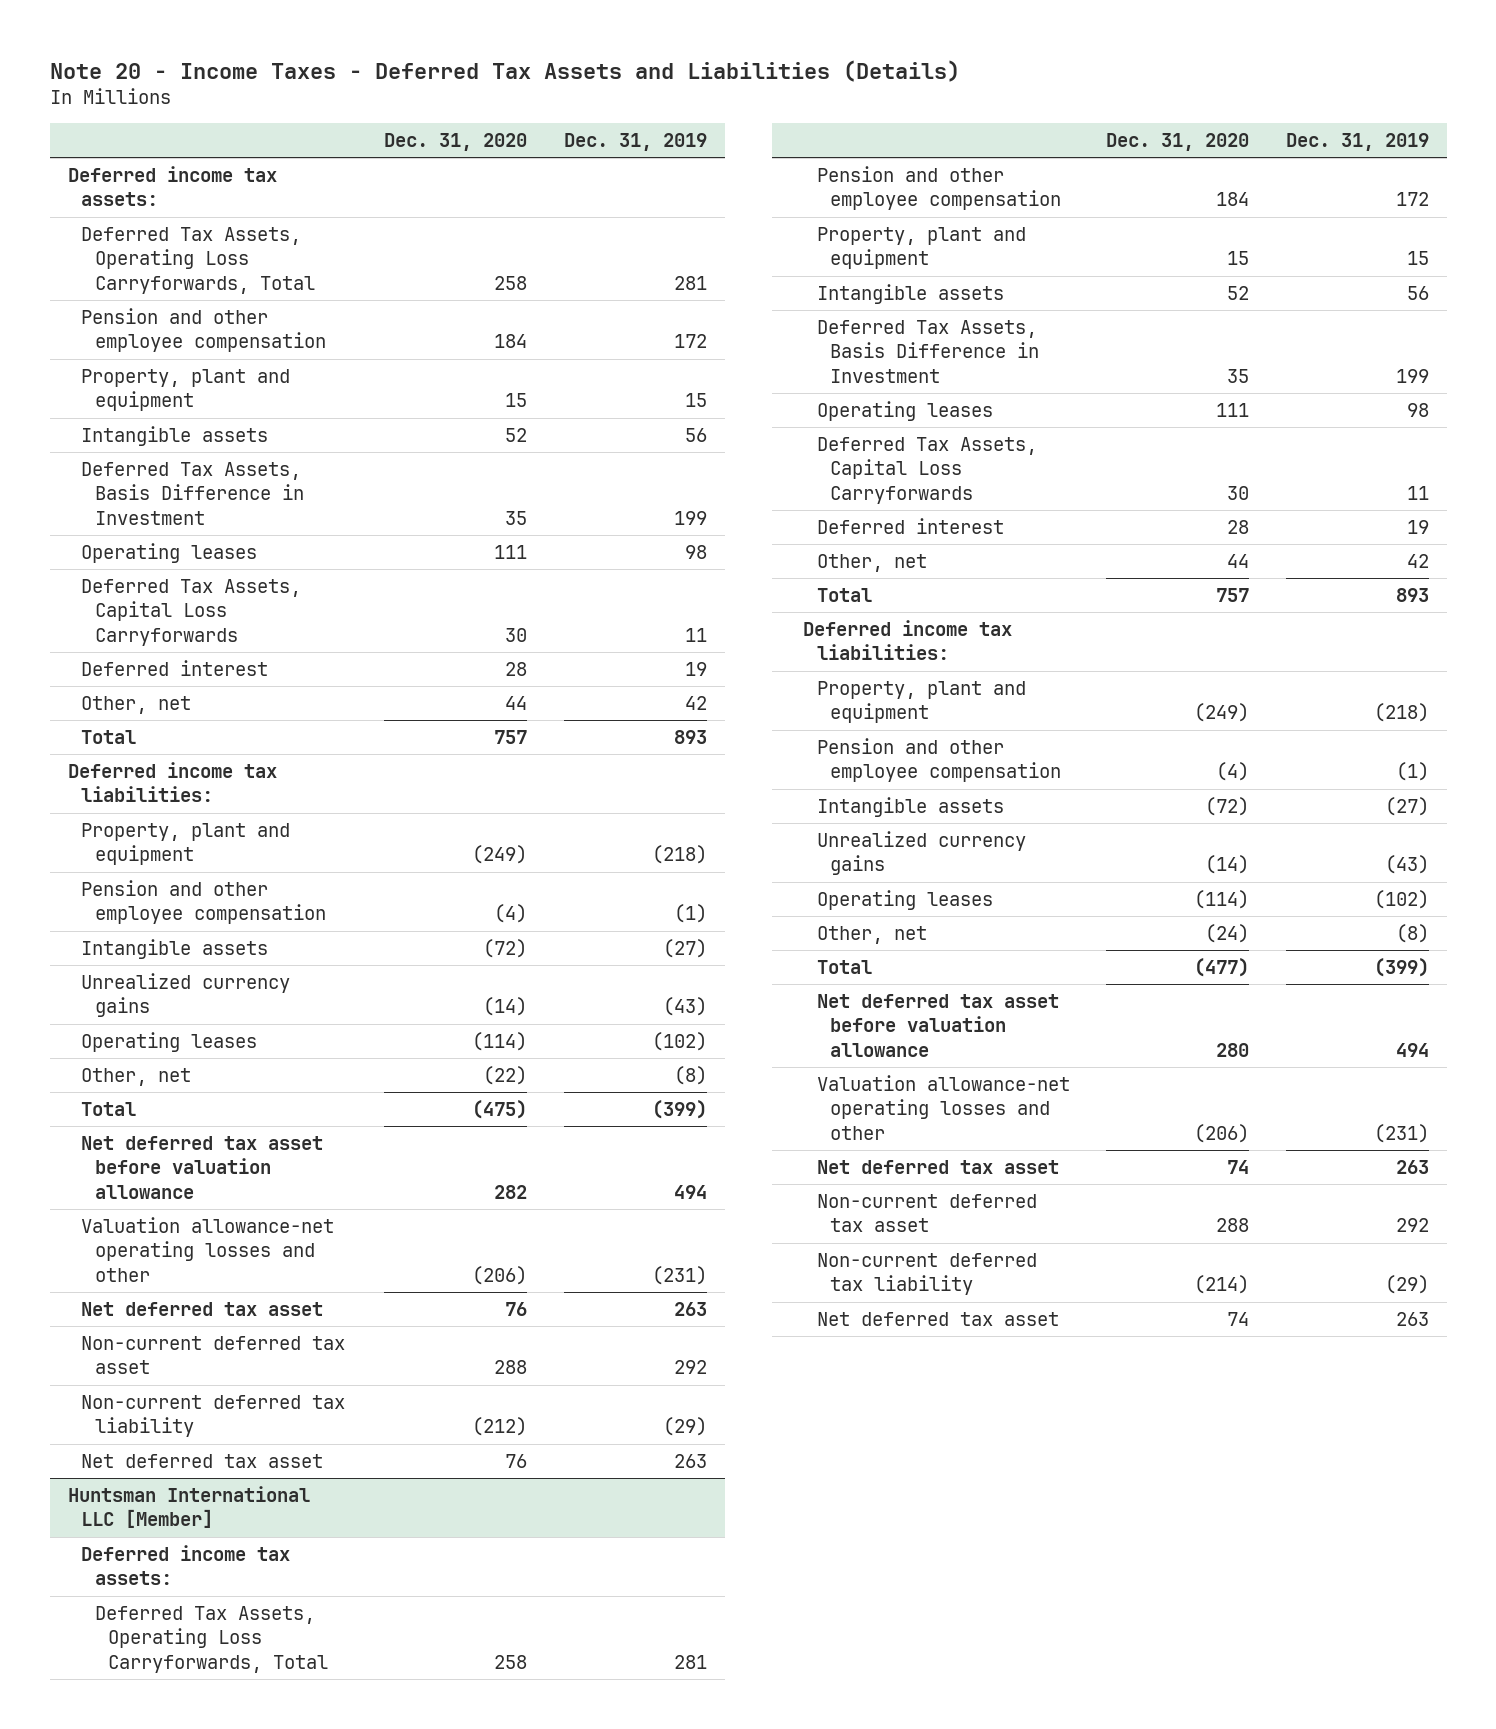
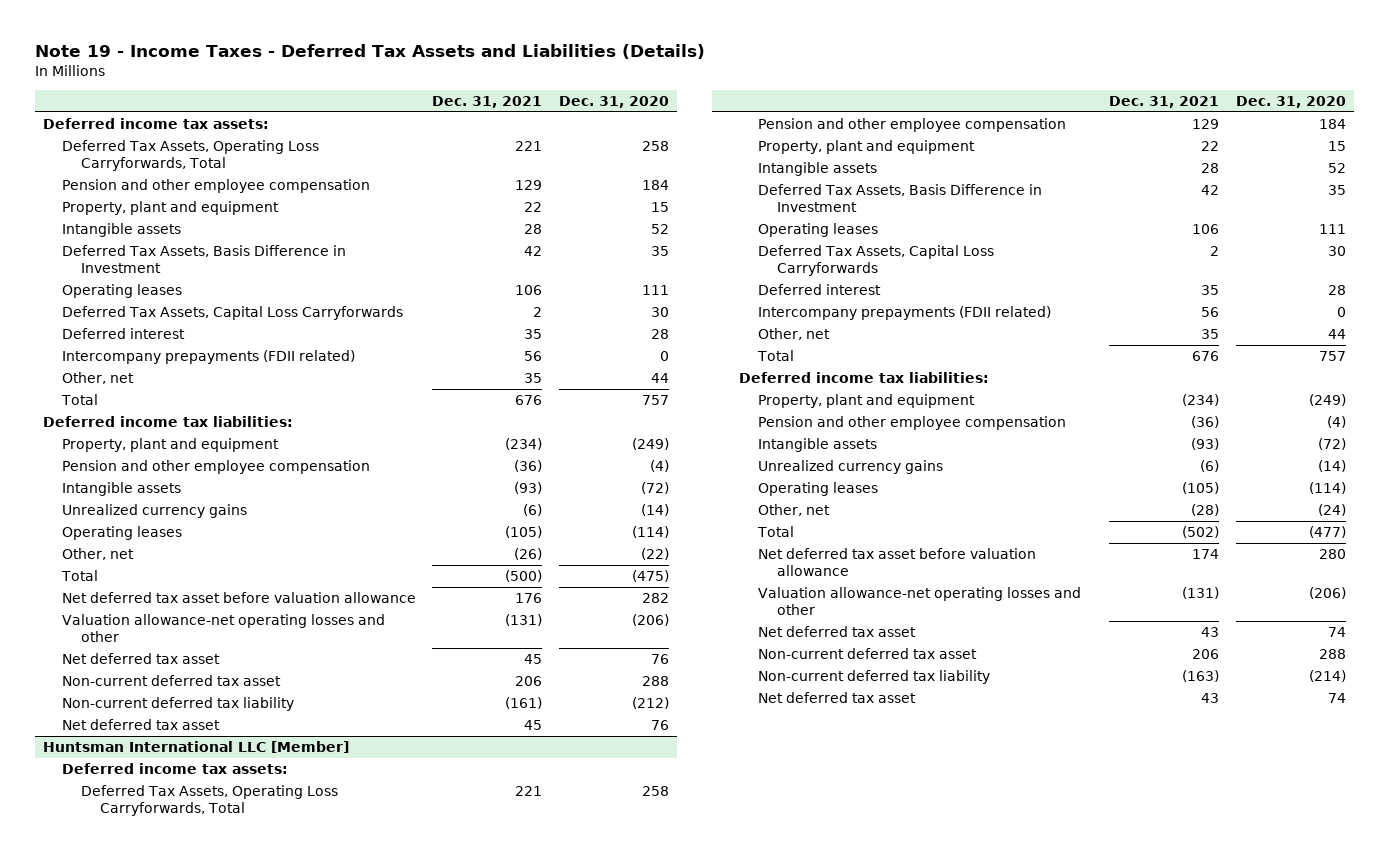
[49,59,960,82] Note 20 - Income Taxes - Deferred Tax Assets and Liabilities (Details) -> [34,43,705,59] Note 19 - Income Taxes - Deferred Tax Assets and Liabilities (Details)
[563,132,707,151] Dec. 31, 2019 -> none
none -> [432,96,543,109] Dec. 31, 2021
none -> [61,350,355,365] Intercompany prepayments (FDII related)
none -> [757,306,1051,321] Intercompany prepayments (FDII related)

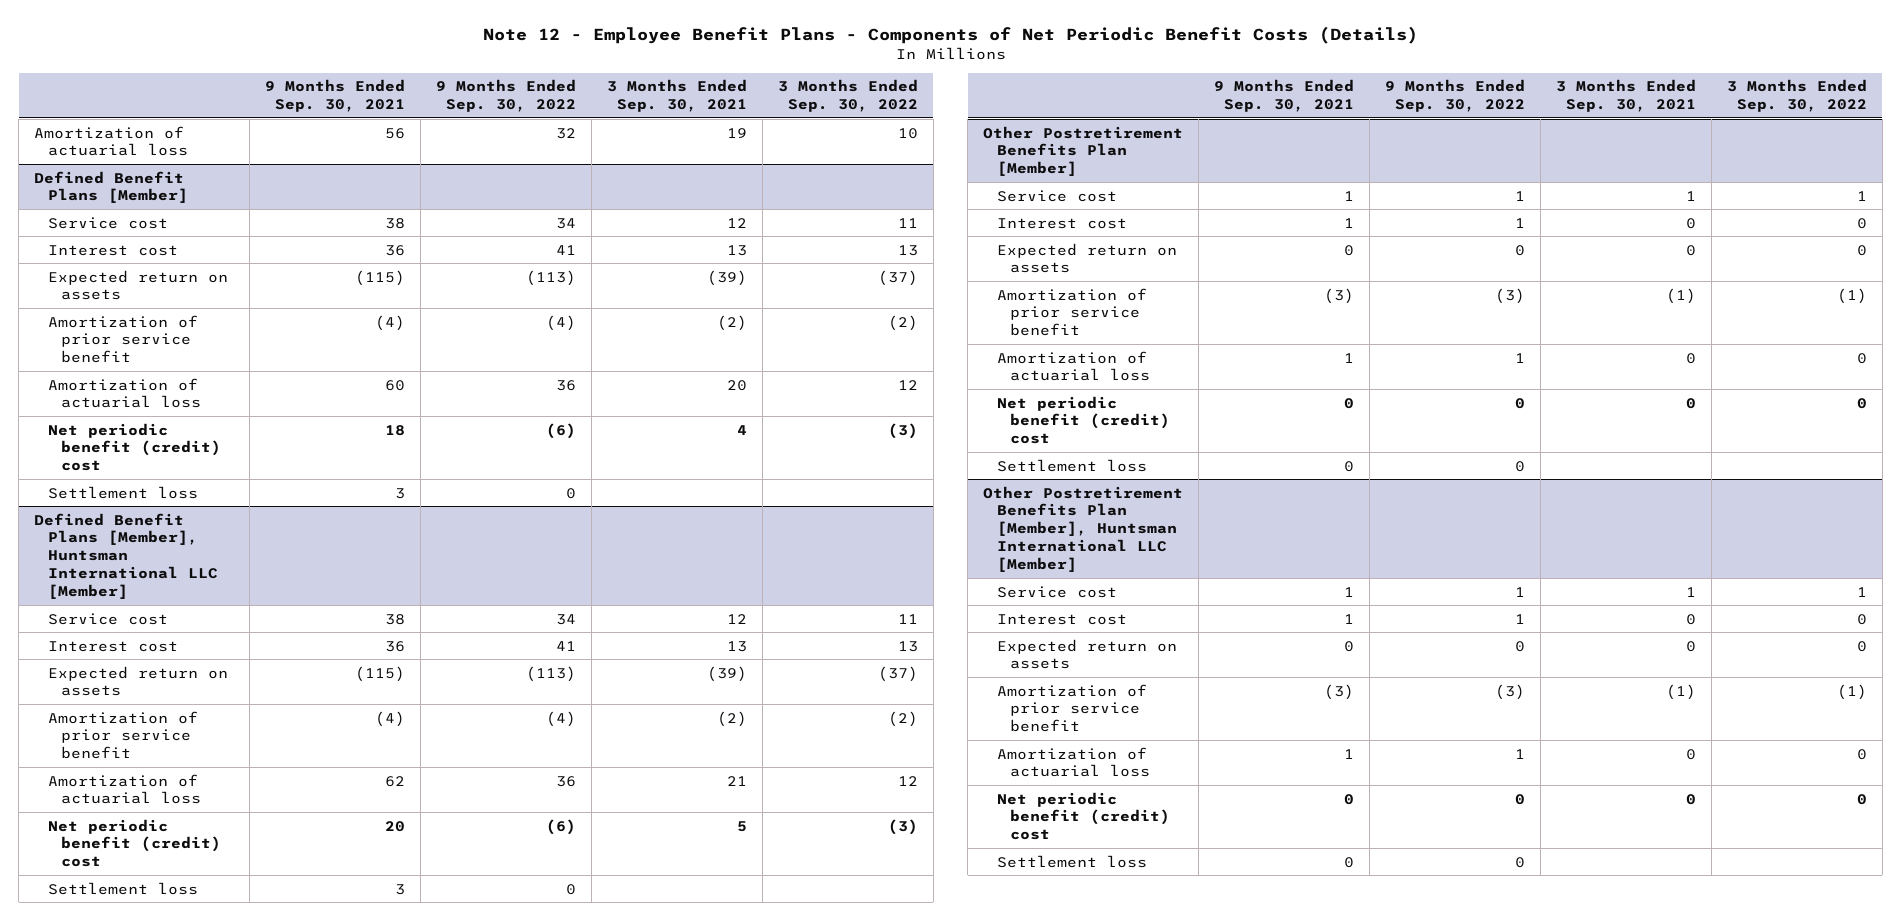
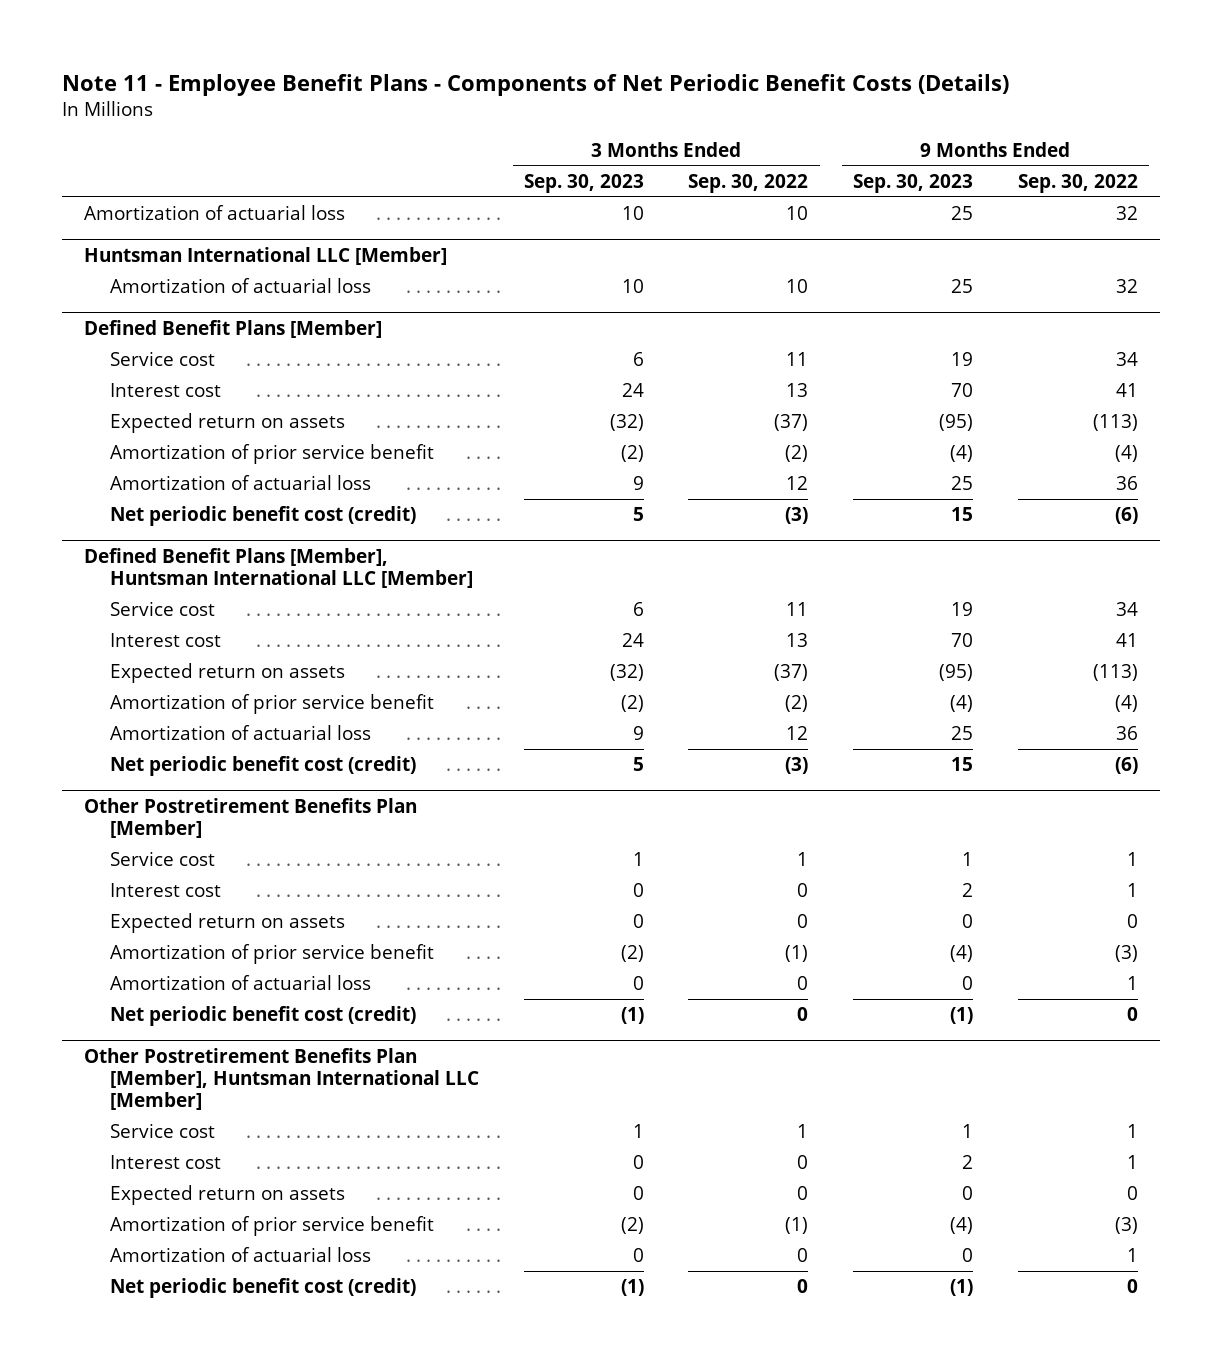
[482,26,1418,45] Note 12 - Employee Benefit Plans - Components of Net Periodic Benefit Costs (Details) -> [61,73,1009,96] Note 11 - Employee Benefit Plans - Components of Net Periodic Benefit Costs (Details)
[265,79,406,112] 9 Months Ended Sep. 30, 2021 -> none
[607,79,748,112] 3 Months Ended Sep. 30, 2021 -> none
none -> [523,173,644,193] Sep. 30, 2023
none -> [852,173,973,193] Sep. 30, 2023
none -> [84,246,448,265] Huntsman International LLC [Member]
none -> [110,278,372,294] Amortization of actuarial loss
[47,485,198,499] Settlement loss -> none
[47,422,222,472] Net periodic benefit (credit) cost -> [110,506,417,527] Net periodic benefit cost (credit)
[47,881,198,895] Settlement loss -> none
[47,818,222,868] Net periodic benefit (credit) cost -> [110,756,417,777] Net periodic benefit cost (credit)
[996,458,1147,472] Settlement loss -> none
[996,395,1171,445] Net periodic benefit (credit) cost -> [110,1006,417,1027] Net periodic benefit cost (credit)
[996,854,1147,868] Settlement loss -> none
[996,791,1171,841] Net periodic benefit (credit) cost -> [110,1278,417,1299] Net periodic benefit cost (credit)

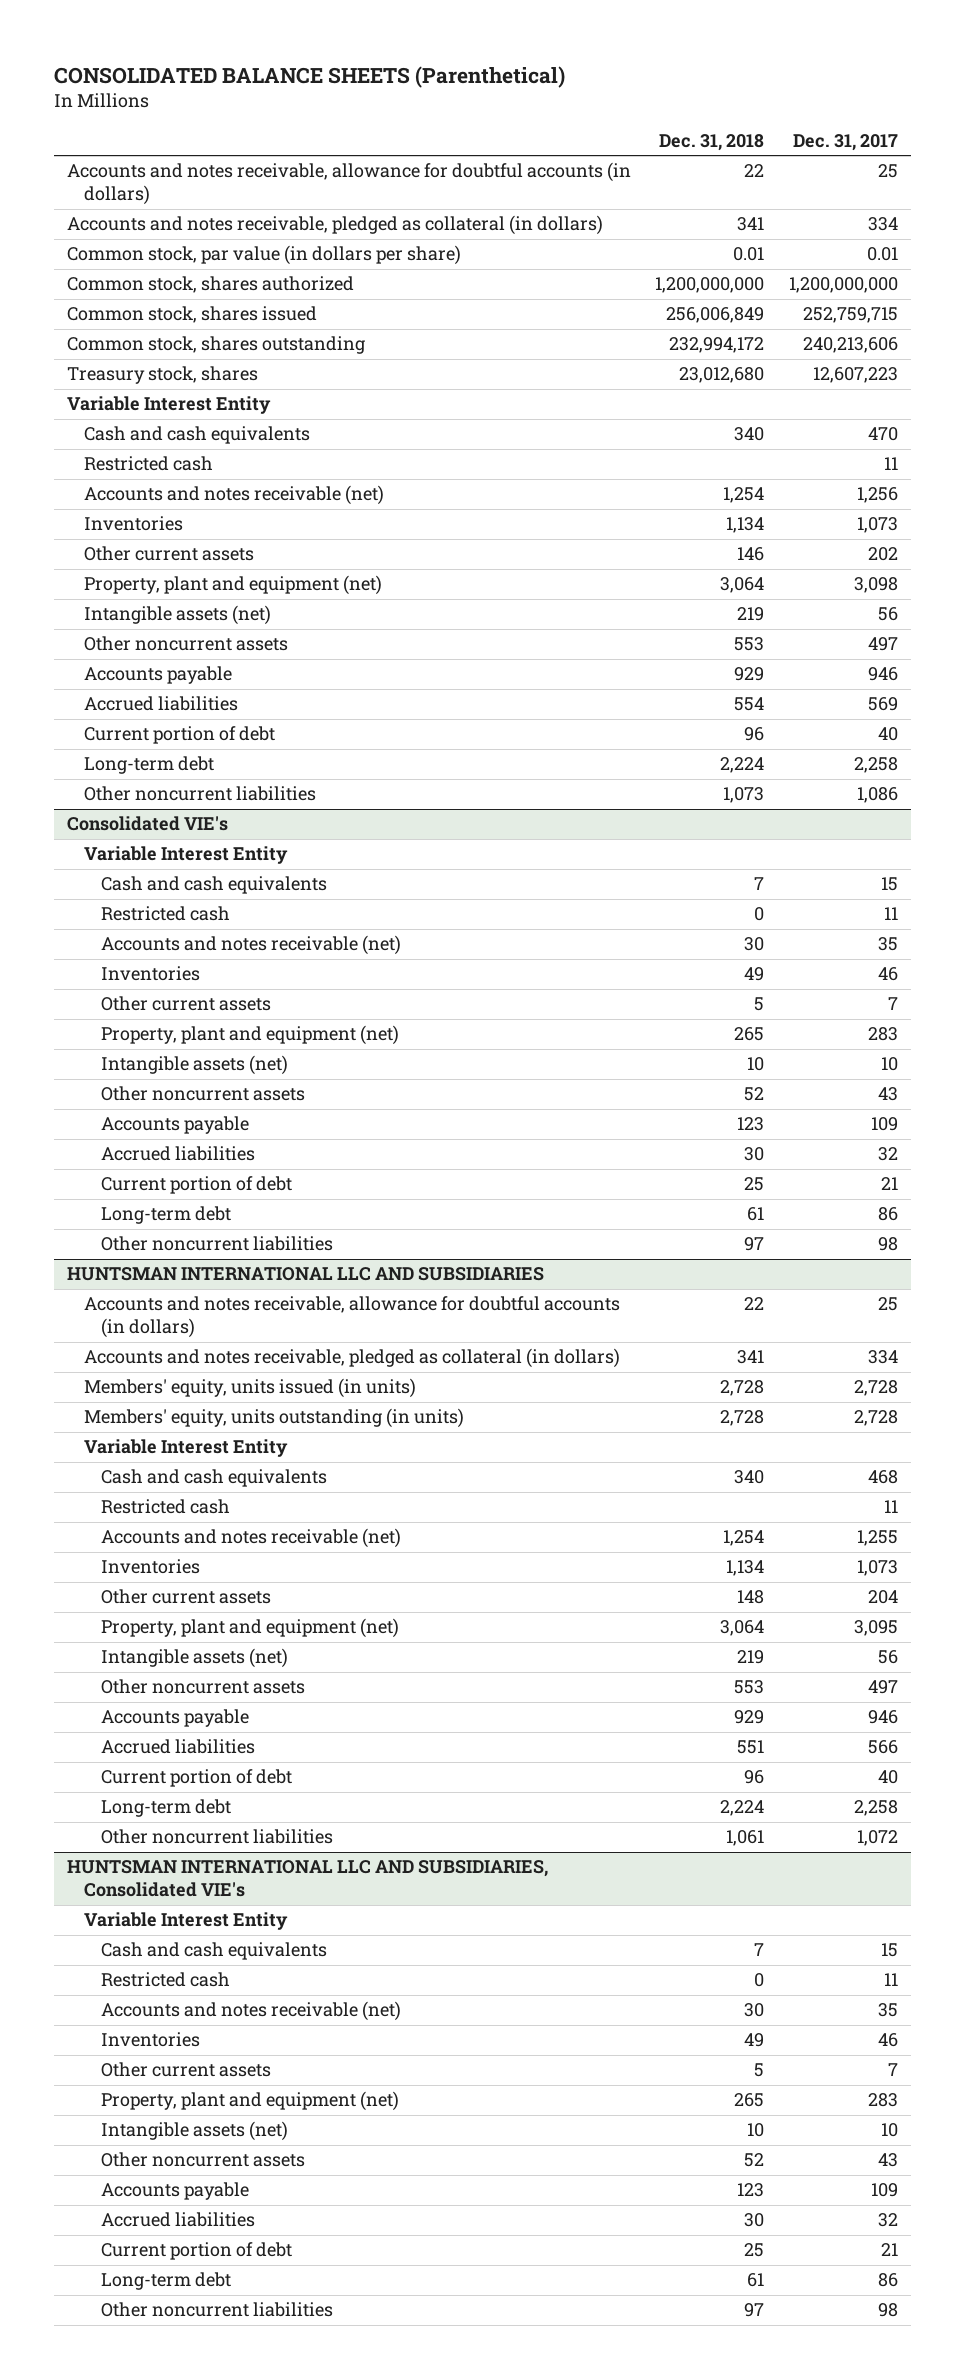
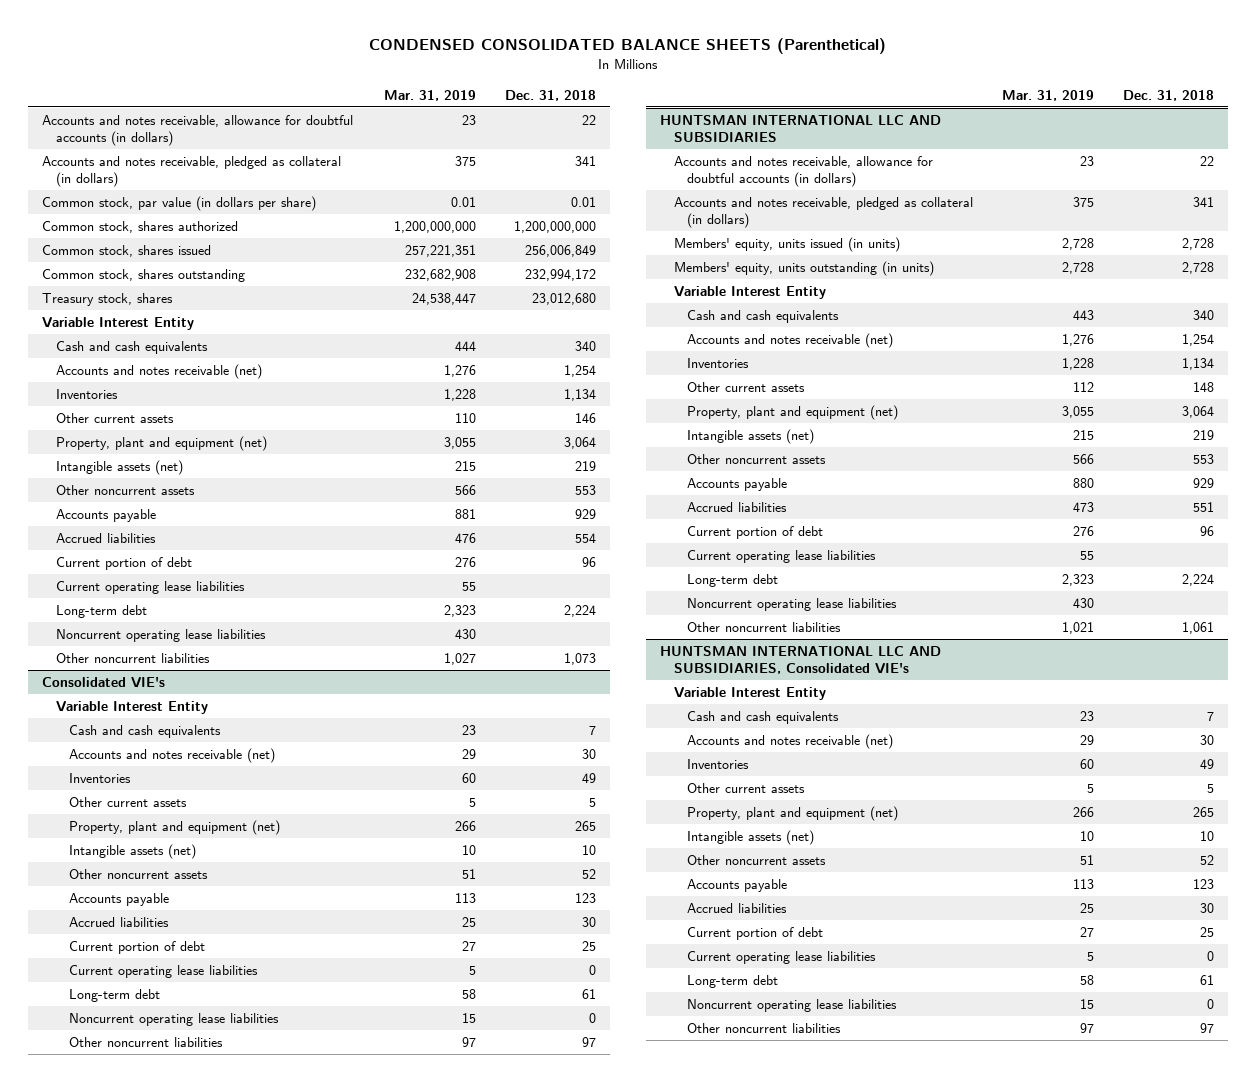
[54,65,566,88] CONSOLIDATED BALANCE SHEETS (Parenthetical) -> [369,37,887,54] CONDENSED CONSOLIDATED BALANCE SHEETS (Parenthetical)
[793,133,899,151] Dec. 31, 2017 -> none
none -> [383,89,476,101] Mar. 31, 2019
[83,456,213,472] Restricted cash -> none
none -> [55,580,245,594] Current operating lease liabilities
none -> [55,628,266,642] Noncurrent operating lease liabilities
[100,906,230,922] Restricted cash -> none
none -> [68,964,258,978] Current operating lease liabilities
none -> [68,1012,279,1026] Noncurrent operating lease liabilities
[100,1499,230,1515] Restricted cash -> none
none -> [686,549,876,563] Current operating lease liabilities
none -> [686,597,897,611] Noncurrent operating lease liabilities
[100,1972,230,1988] Restricted cash -> none
none -> [686,950,876,964] Current operating lease liabilities
none -> [686,998,897,1012] Noncurrent operating lease liabilities

